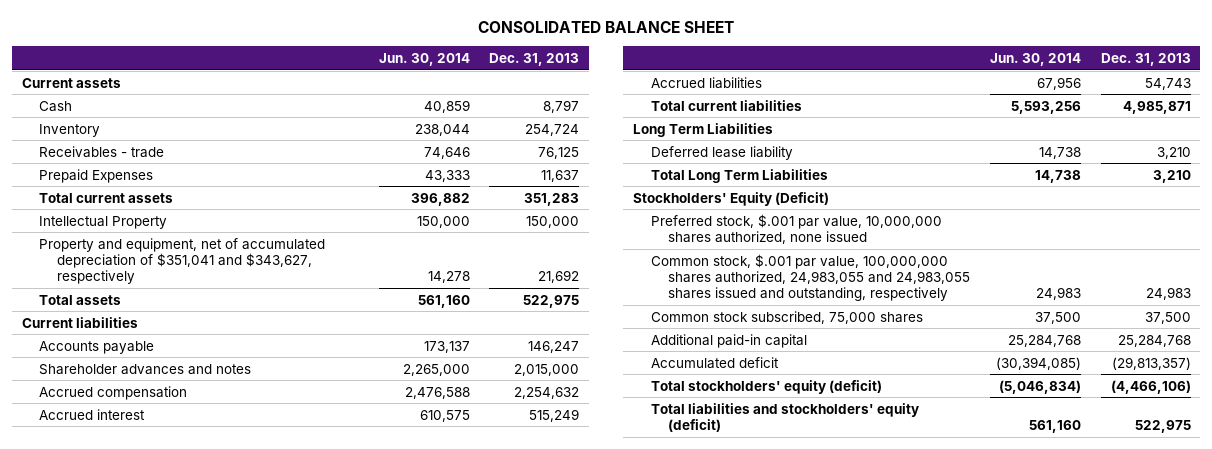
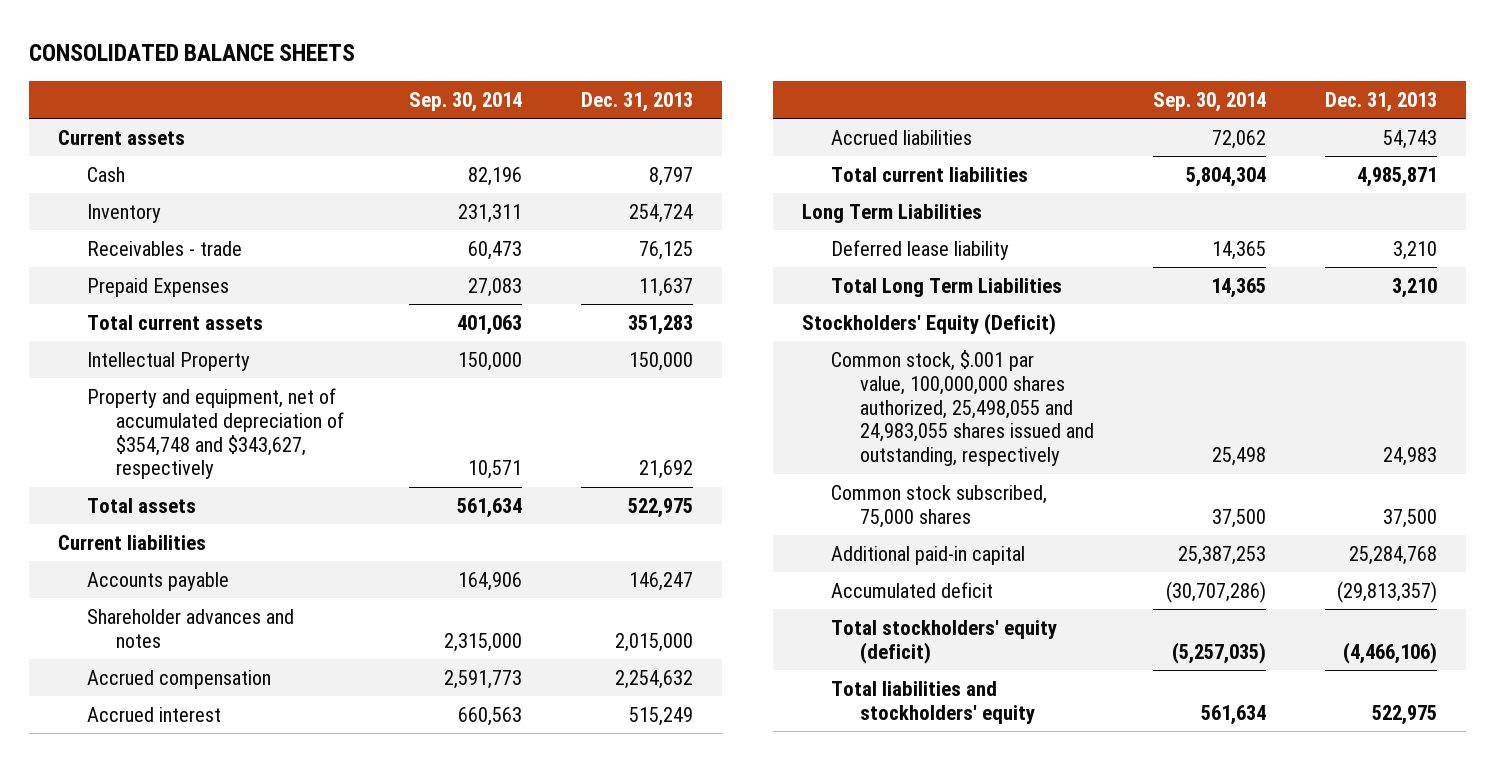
[478,20,735,33] CONSOLIDATED BALANCE SHEET -> [28,43,355,61] CONSOLIDATED BALANCE SHEETS
[378,53,470,67] Jun. 30, 2014 -> none
none -> [408,91,522,112] Sep. 30, 2014
[39,237,326,285] Property and equipment, net of accumulated depreciation of $351,041 and $343,627, respectively -> [87,387,345,480] Property and equipment, net of accumulated depreciation of $354,748 and $343,627, respectively
[650,213,942,244] Preferred stock, $.001 par value, 10,000,000 shares authorized, none issued -> none
[650,253,971,302] Common stock, $.001 par value, 100,000,000 shares authorized, 24,983,055 and 24,983,055 shares issued and outstanding, respectively -> [831,349,1095,467] Common stock, $.001 par value, 100,000,000 shares authorized, 25,498,055 and 24,983,055 shares issued and outstanding, respectively
[650,402,919,432] Total liabilities and stockholders' equity (deficit) -> [831,680,1036,724] Total liabilities and stockholders' equity

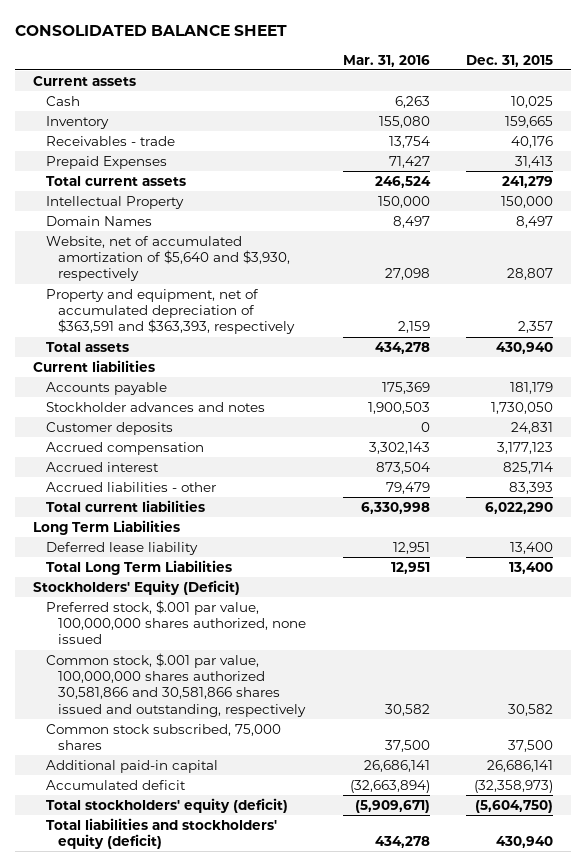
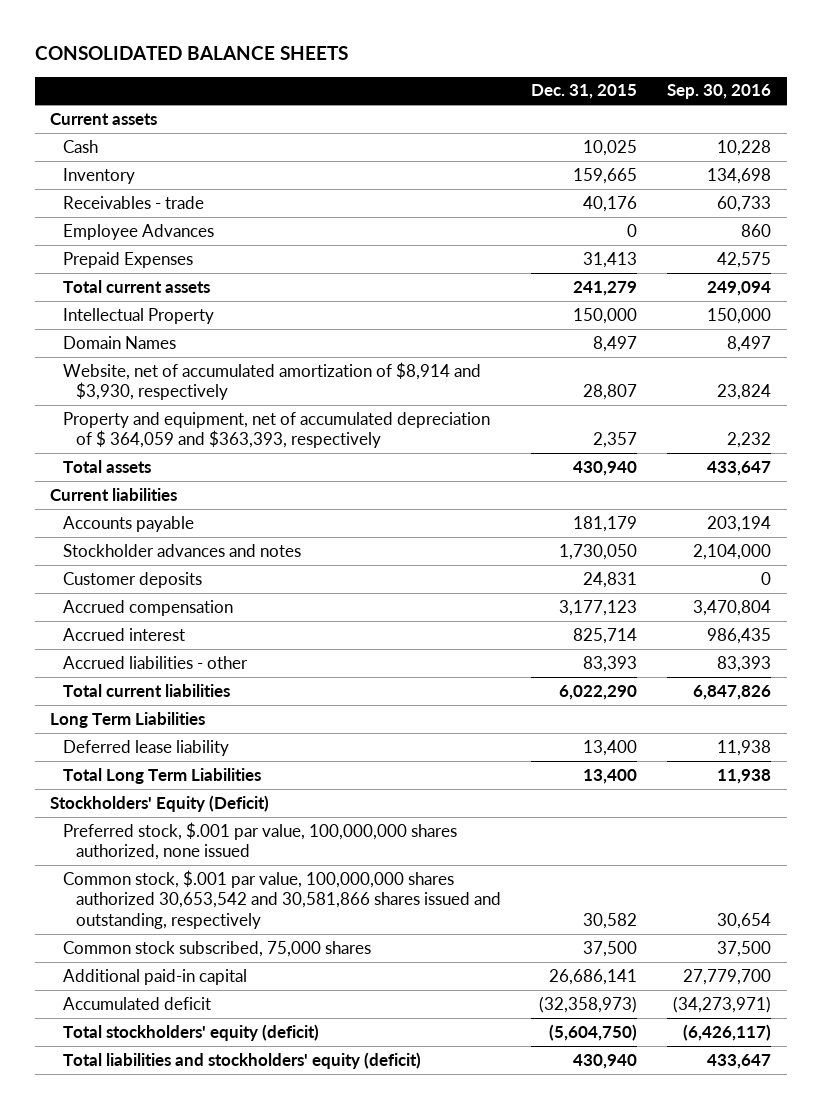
[14,25,287,37] CONSOLIDATED BALANCE SHEET -> [34,46,348,61] CONSOLIDATED BALANCE SHEETS
[342,54,430,67] Mar. 31, 2016 -> none
none -> [667,84,772,100] Sep. 30, 2016
none -> [62,223,214,240] Employee Advances
[45,235,290,282] Website, net of accumulated amortization of $5,640 and $3,930, respectively -> [62,361,481,401] Website, net of accumulated amortization of $8,914 and $3,930, respectively
[45,288,295,335] Property and equipment, net of accumulated depreciation of $363,591 and $363,393, respectively -> [62,411,490,449] Property and equipment, net of accumulated depreciation of $ 364,059 and $363,393, respectively
[45,652,306,717] Common stock, $.001 par value, 100,000,000 shares authorized 30,581,866 and 30,581,866 shares issued and outstanding, respectively -> [62,869,501,930] Common stock, $.001 par value, 100,000,000 shares authorized 30,653,542 and 30,581,866 shares issued and outstanding, respectively

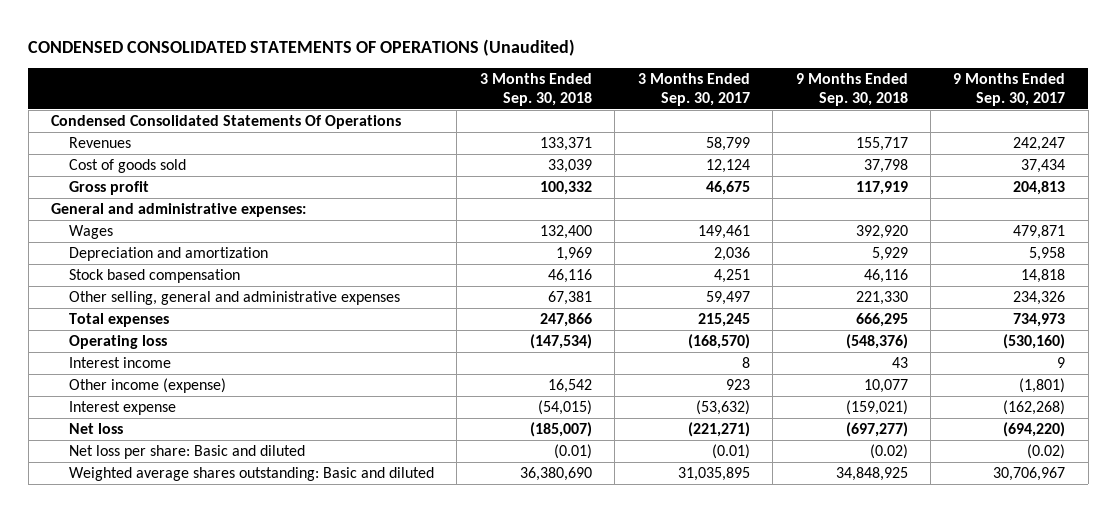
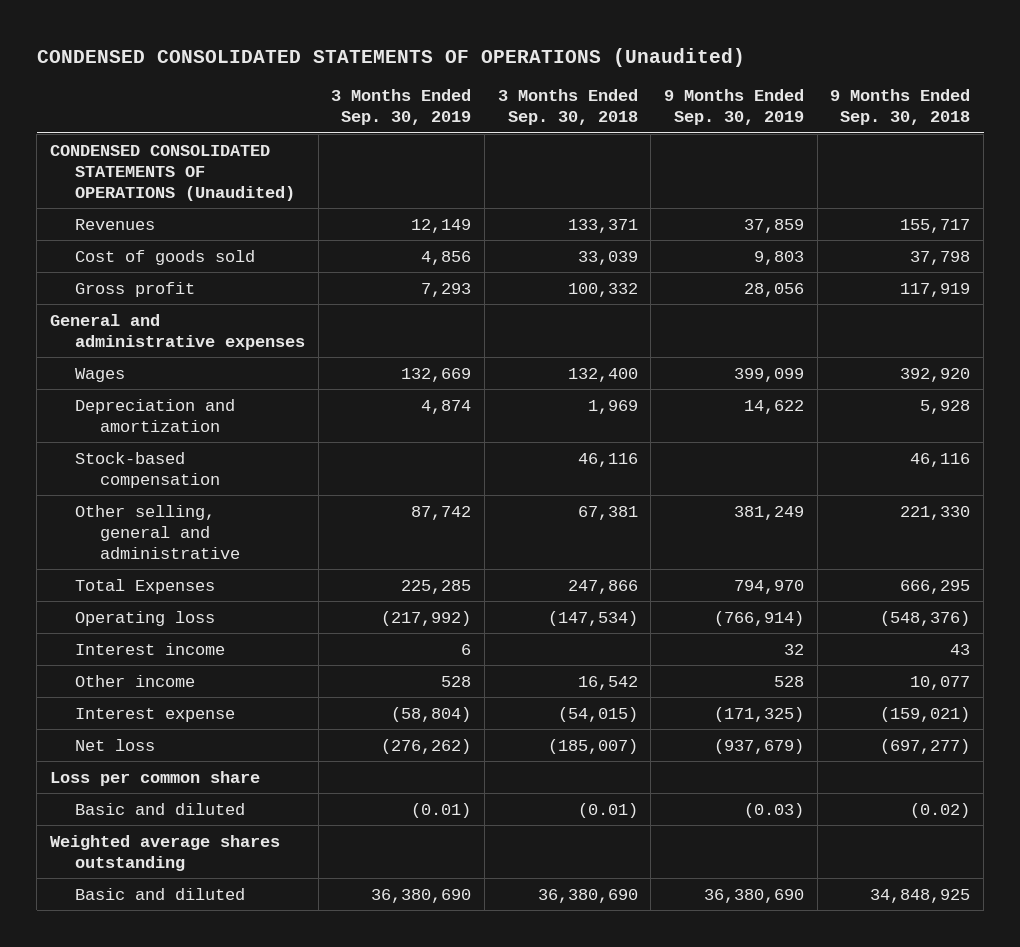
[637,73,750,106] 3 Months Ended Sep. 30, 2017 -> none
[953,73,1066,106] 9 Months Ended Sep. 30, 2017 -> none
none -> [331,89,472,126] 3 Months Ended Sep. 30, 2019
none -> [663,89,804,126] 9 Months Ended Sep. 30, 2019
[50,115,401,130] Condensed Consolidated Statements Of Operations -> [49,144,295,201] CONDENSED CONSOLIDATED STATEMENTS OF OPERATIONS (Unaudited)
[50,203,306,218] General and administrative expenses: -> [49,313,305,350] General and administrative expenses
[871,247,908,262] 5,929 -> [920,399,971,414] 5,928
[68,269,240,284] Stock based compensation -> [74,451,220,488] Stock-based compensation
[68,291,400,306] Other selling, general and administrative expenses -> [74,504,240,559] Other selling, general and administrative
[68,313,169,328] Total expenses -> [74,578,215,594] Total Expenses
[68,378,226,394] Other income (expense) -> [74,674,195,687] Other income
none -> [49,770,260,786] Loss per common share
[68,445,305,460] Net loss per share: Basic and diluted -> [74,802,245,815] Basic and diluted
none -> [49,834,280,871] Weighted average shares outstanding
[68,467,434,482] Weighted average shares outstanding: Basic and diluted -> [74,887,245,900] Basic and diluted

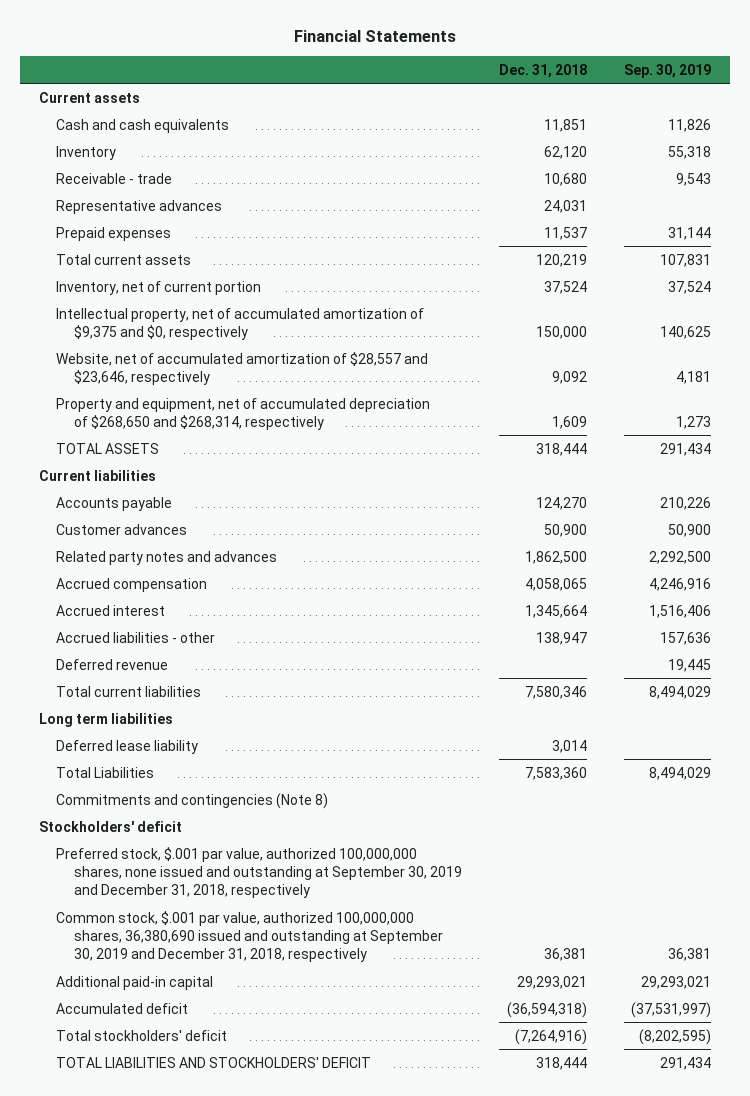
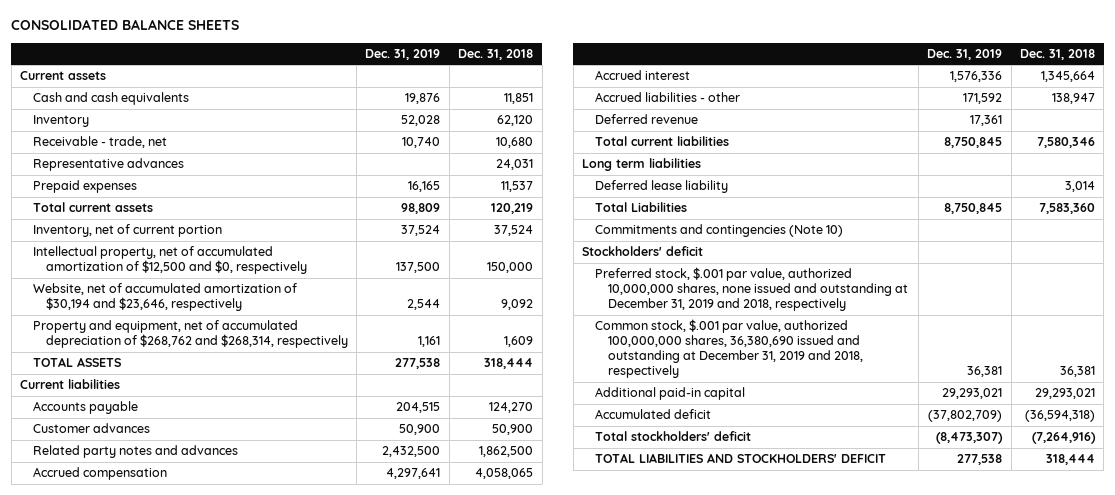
[293,30,456,43] Financial Statements -> [11,19,240,31] CONSOLIDATED BALANCE SHEETS
[623,63,711,78] Sep. 30, 2019 -> none
none -> [365,49,441,61] Dec. 31, 2019
[56,172,173,184] Receivable - trade -> [32,136,167,149] Receivable - trade, net
[56,307,425,340] Intellectual property, net of accumulated amortization of $9,375 and $0, respectively -> [32,246,307,275] Intellectual property, net of accumulated amortization of $12,500 and $0, respectively
[56,351,429,385] Website, net of accumulated amortization of $28,557 and $23,646, respectively -> [32,283,297,312] Website, net of accumulated amortization of $30,194 and $23,646, respectively
[56,397,431,430] Property and equipment, net of accumulated depreciation of $268,650 and $268,314, respectively -> [32,320,348,349] Property and equipment, net of accumulated depreciation of $268,762 and $268,314, respectively
[56,792,329,809] Commitments and contingencies (Note 8) -> [594,224,843,238] Commitments and contingencies (Note 10)
[56,846,462,899] Preferred stock, $.001 par value, authorized 100,000,000 shares, none issued and outstanding at September 30, 2019 and December 31, 2018, respectively -> [594,267,908,312] Preferred stock, $.001 par value, authorized 10,000,000 shares, none issued and outstanding at December 31, 2019 and 2018, respectively
[56,910,443,963] Common stock, $.001 par value, authorized 100,000,000 shares, 36,380,690 issued and outstanding at September 30, 2019 and December 31, 2018, respectively -> [594,319,863,379] Common stock, $.001 par value, authorized 100,000,000 shares, 36,380,690 issued and outstanding at December 31, 2019 and 2018, respectively

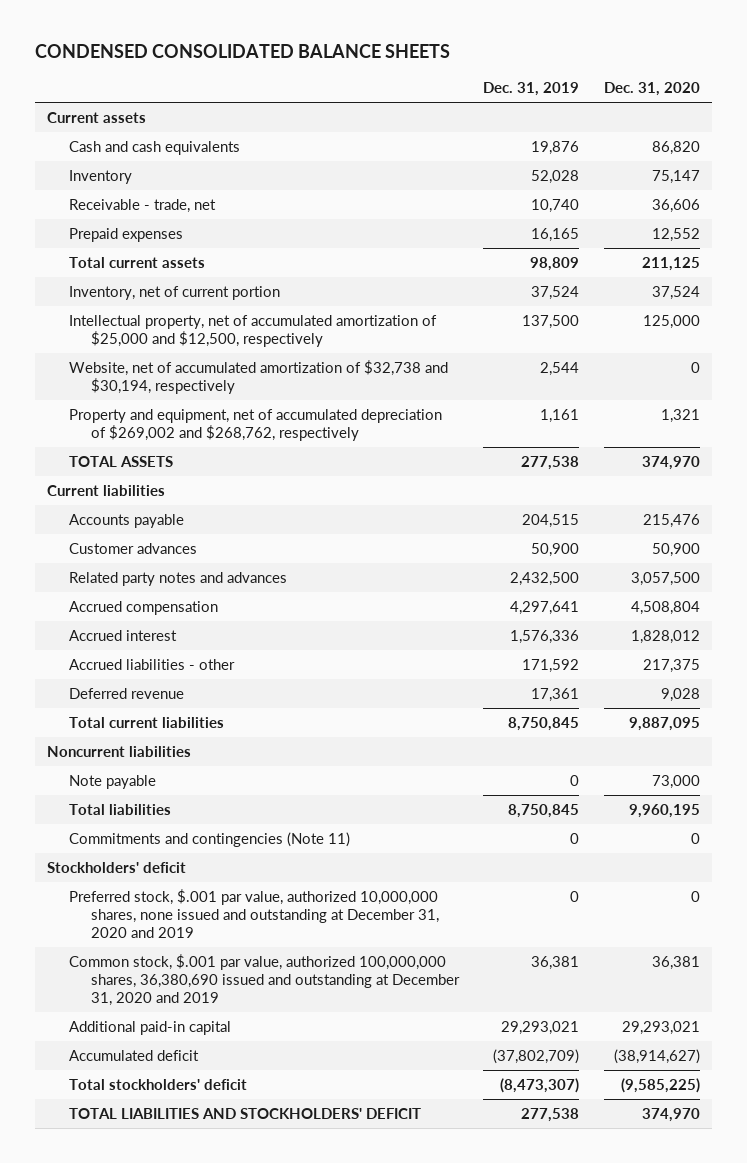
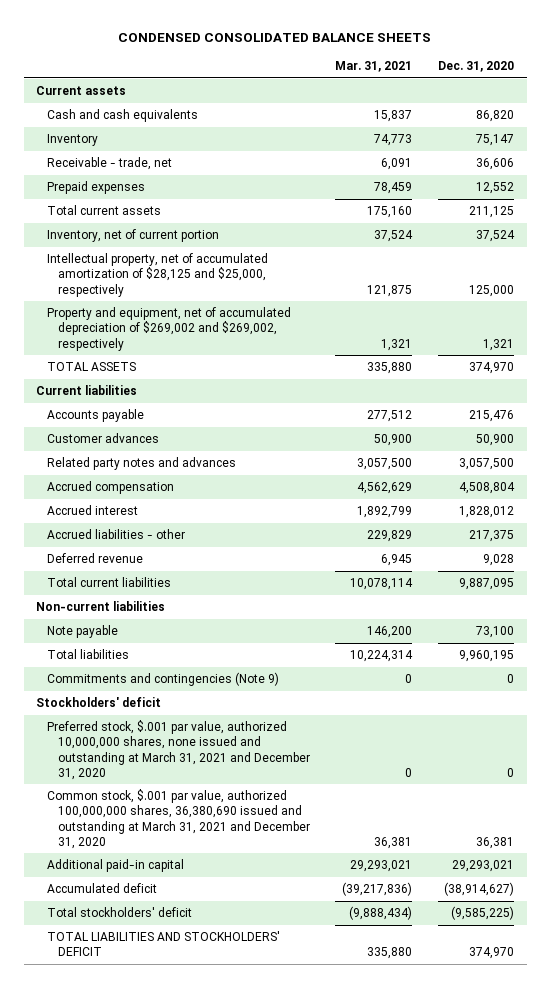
[483,82,580,97] Dec. 31, 2019 -> none
none -> [335,61,413,73] Mar. 31, 2021
[68,359,448,395] Website, net of accumulated amortization of $32,738 and $30,194, respectively -> none
[68,314,437,348] Intellectual property, net of accumulated amortization of $25,000 and $12,500, respectively -> [47,253,269,297] Intellectual property, net of accumulated amortization of $28,125 and $25,000, respectively
[68,408,442,442] Property and equipment, net of accumulated depreciation of $269,002 and $268,762, respectively -> [47,307,292,351] Property and equipment, net of accumulated depreciation of $269,002 and $269,002, respectively
[46,745,191,757] Noncurrent liabilities -> [36,601,166,612] Non-current liabilities
[651,774,700,789] 73,000 -> [475,626,514,639] 73,100
[68,831,350,847] Commitments and contingencies (Note 11) -> [47,672,280,687] Commitments and contingencies (Note 9)
[68,888,440,939] Preferred stock, $.001 par value, authorized 10,000,000 shares, none issued and outstanding at December 31, 2020 and 2019 -> [47,720,310,780] Preferred stock, $.001 par value, authorized 10,000,000 shares, none issued and outstanding at March 31, 2021 and December 31, 2020
[68,953,461,1007] Common stock, $.001 par value, authorized 100,000,000 shares, 36,380,690 issued and outstanding at December 31, 2020 and 2019 -> [47,789,310,849] Common stock, $.001 par value, authorized 100,000,000 shares, 36,380,690 issued and outstanding at March 31, 2021 and December 31, 2020

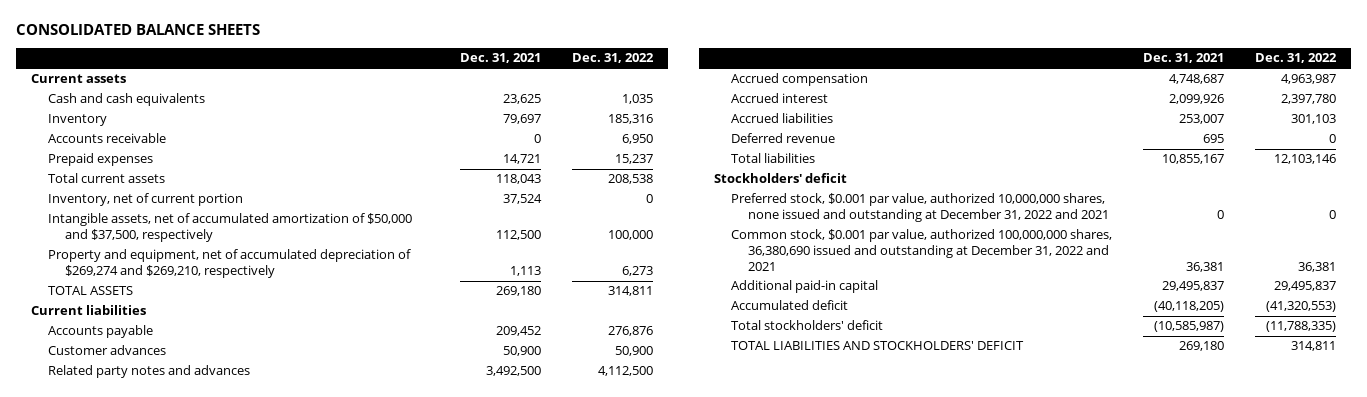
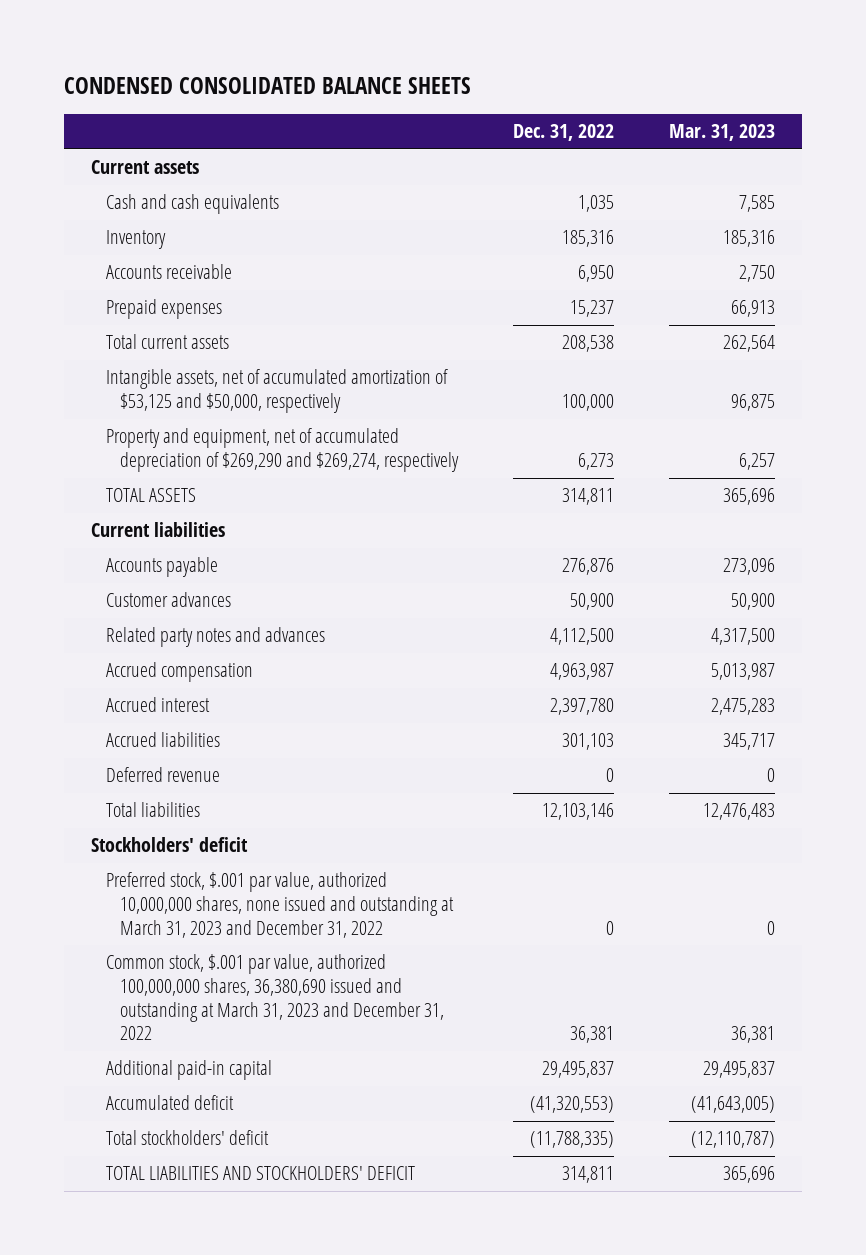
[16,24,261,36] CONSOLIDATED BALANCE SHEETS -> [63,77,471,95] CONDENSED CONSOLIDATED BALANCE SHEETS
[459,53,541,64] Dec. 31, 2021 -> none
none -> [668,124,775,142] Mar. 31, 2023
[48,193,244,207] Inventory, net of current portion -> none
[48,213,413,243] Intangible assets, net of accumulated amortization of $50,000 and $37,500, respectively -> [105,369,448,413] Intangible assets, net of accumulated amortization of $53,125 and $50,000, respectively
[48,249,412,279] Property and equipment, net of accumulated depreciation of $269,274 and $269,210, respectively -> [105,428,459,472] Property and equipment, net of accumulated depreciation of $269,290 and $269,274, respectively
[731,193,1110,223] Preferred stock, $0.001 par value, authorized 10,000,000 shares, none issued and outstanding at December 31, 2022 and 2021 -> [105,872,454,938] Preferred stock, $.001 par value, authorized 10,000,000 shares, none issued and outstanding at March 31, 2023 and December 31, 2022
[731,229,1113,271] Common stock, $0.001 par value, authorized 100,000,000 shares, 36,380,690 issued and outstanding at December 31, 2022 and 2021 -> [105,954,444,1041] Common stock, $.001 par value, authorized 100,000,000 shares, 36,380,690 issued and outstanding at March 31, 2023 and December 31, 2022

